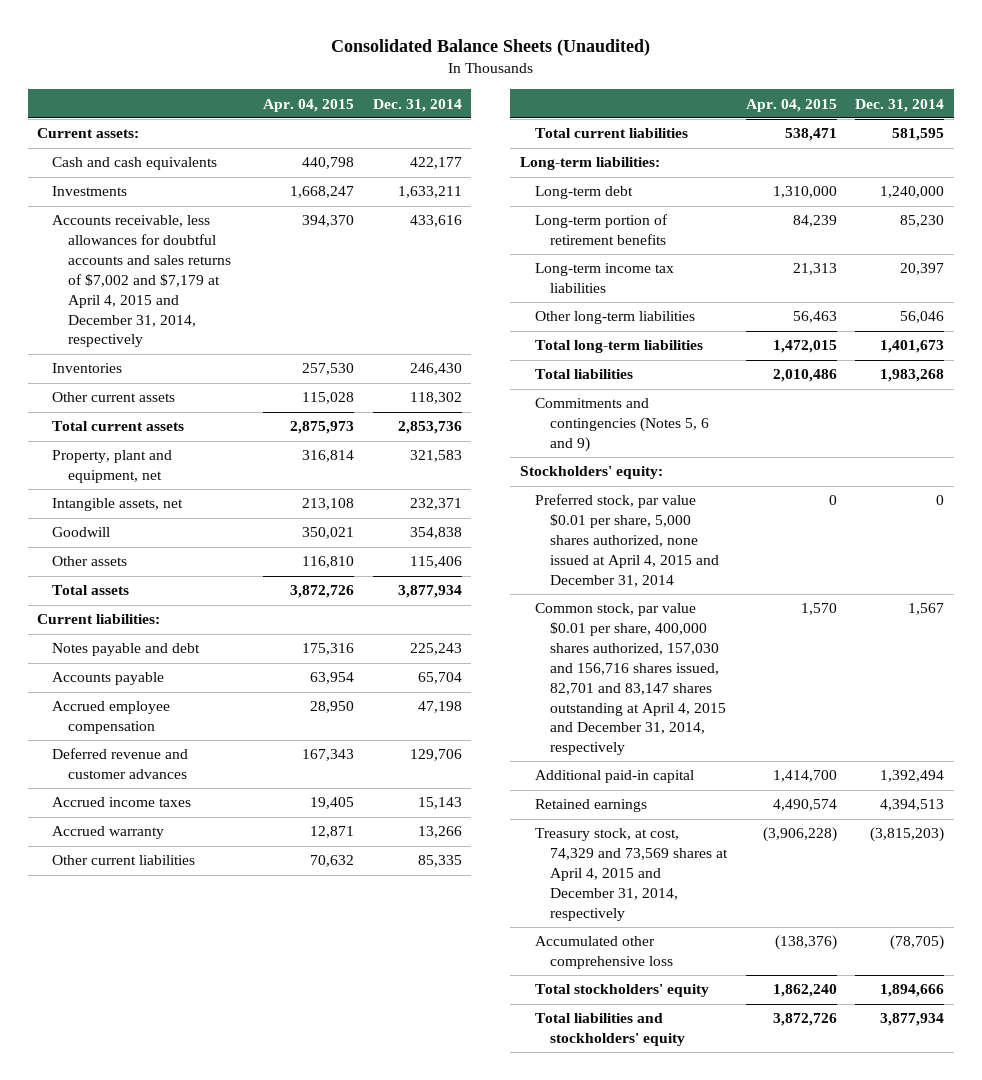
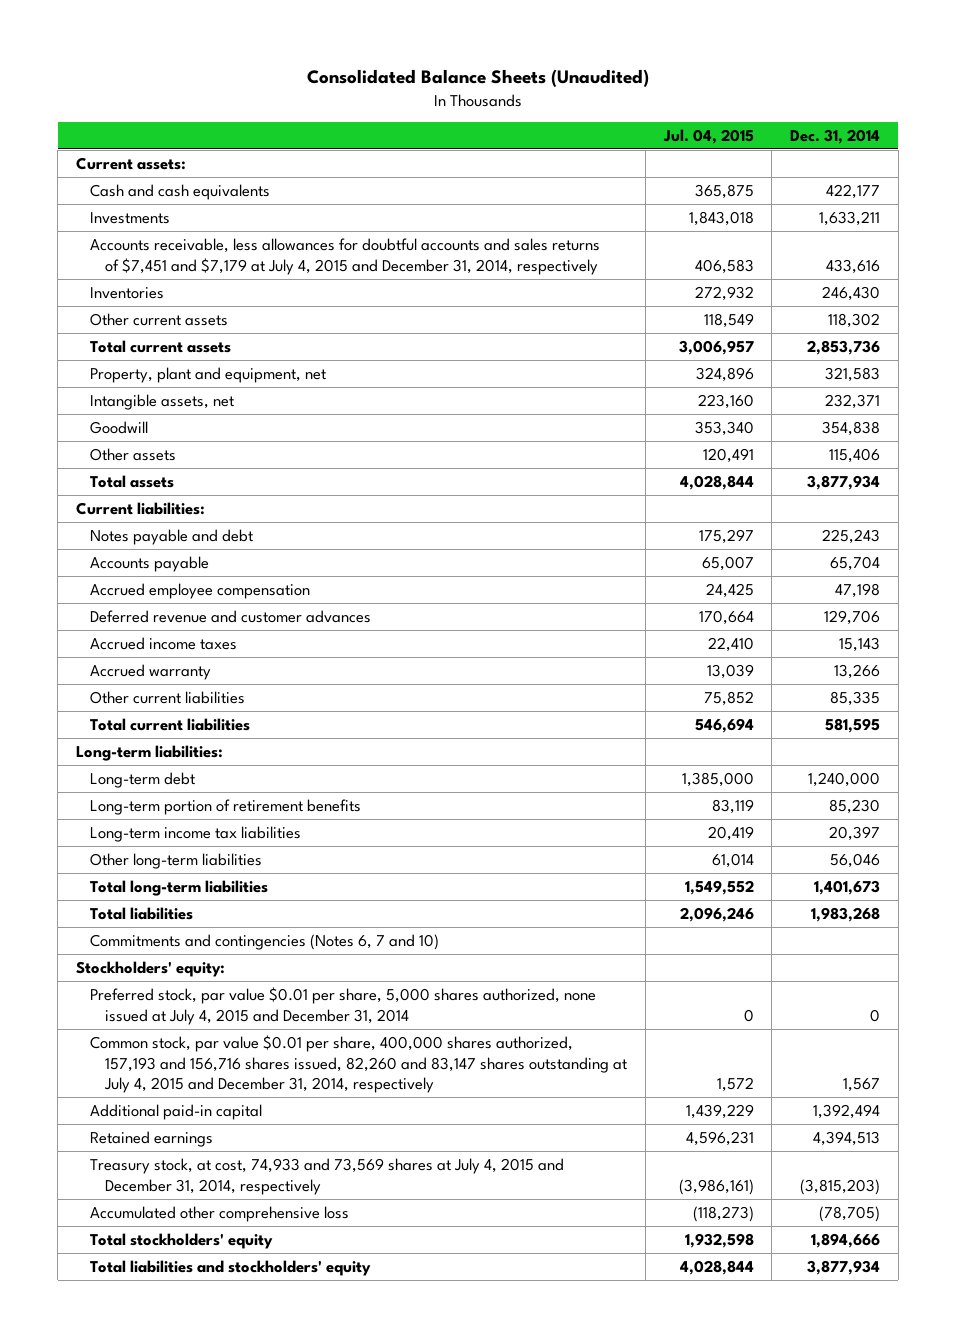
[263,98,355,112] Apr. 04, 2015 -> none
none -> [662,128,754,144] Jul. 04, 2015
[52,215,231,348] Accounts receivable, less allowances for doubtful accounts and sales returns of $7,002 and $7,179 at April 4, 2015 and December 31, 2014, respectively -> [90,237,601,275] Accounts receivable, less allowances for doubtful accounts and sales returns of $7,451 and $7,179 at July 4, 2015 and December 31, 2014, respectively
[534,398,710,453] Commitments and contingencies (Notes 5, 6 and 9) -> [90,933,440,950] Commitments and contingencies (Notes 6, 7 and 10)
[534,494,720,587] Preferred stock, par value $0.01 per share, 5,000 shares authorized, none issued at April 4, 2015 and December 31, 2014 -> [90,986,597,1025] Preferred stock, par value $0.01 per share, 5,000 shares authorized, none issued at July 4, 2015 and December 31, 2014
[534,603,727,756] Common stock, par value $0.01 per share, 400,000 shares authorized, 157,030 and 156,716 shares issued, 82,701 and 83,147 shares outstanding at April 4, 2015 and December 31, 2014, respectively -> [90,1034,627,1094] Common stock, par value $0.01 per share, 400,000 shares authorized, 157,193 and 156,716 shares issued, 82,260 and 83,147 shares outstanding at July 4, 2015 and December 31, 2014, respectively
[534,828,729,921] Treasury stock, at cost, 74,329 and 73,569 shares at April 4, 2015 and December 31, 2014, respectively -> [90,1157,565,1195] Treasury stock, at cost, 74,933 and 73,569 shares at July 4, 2015 and December 31, 2014, respectively

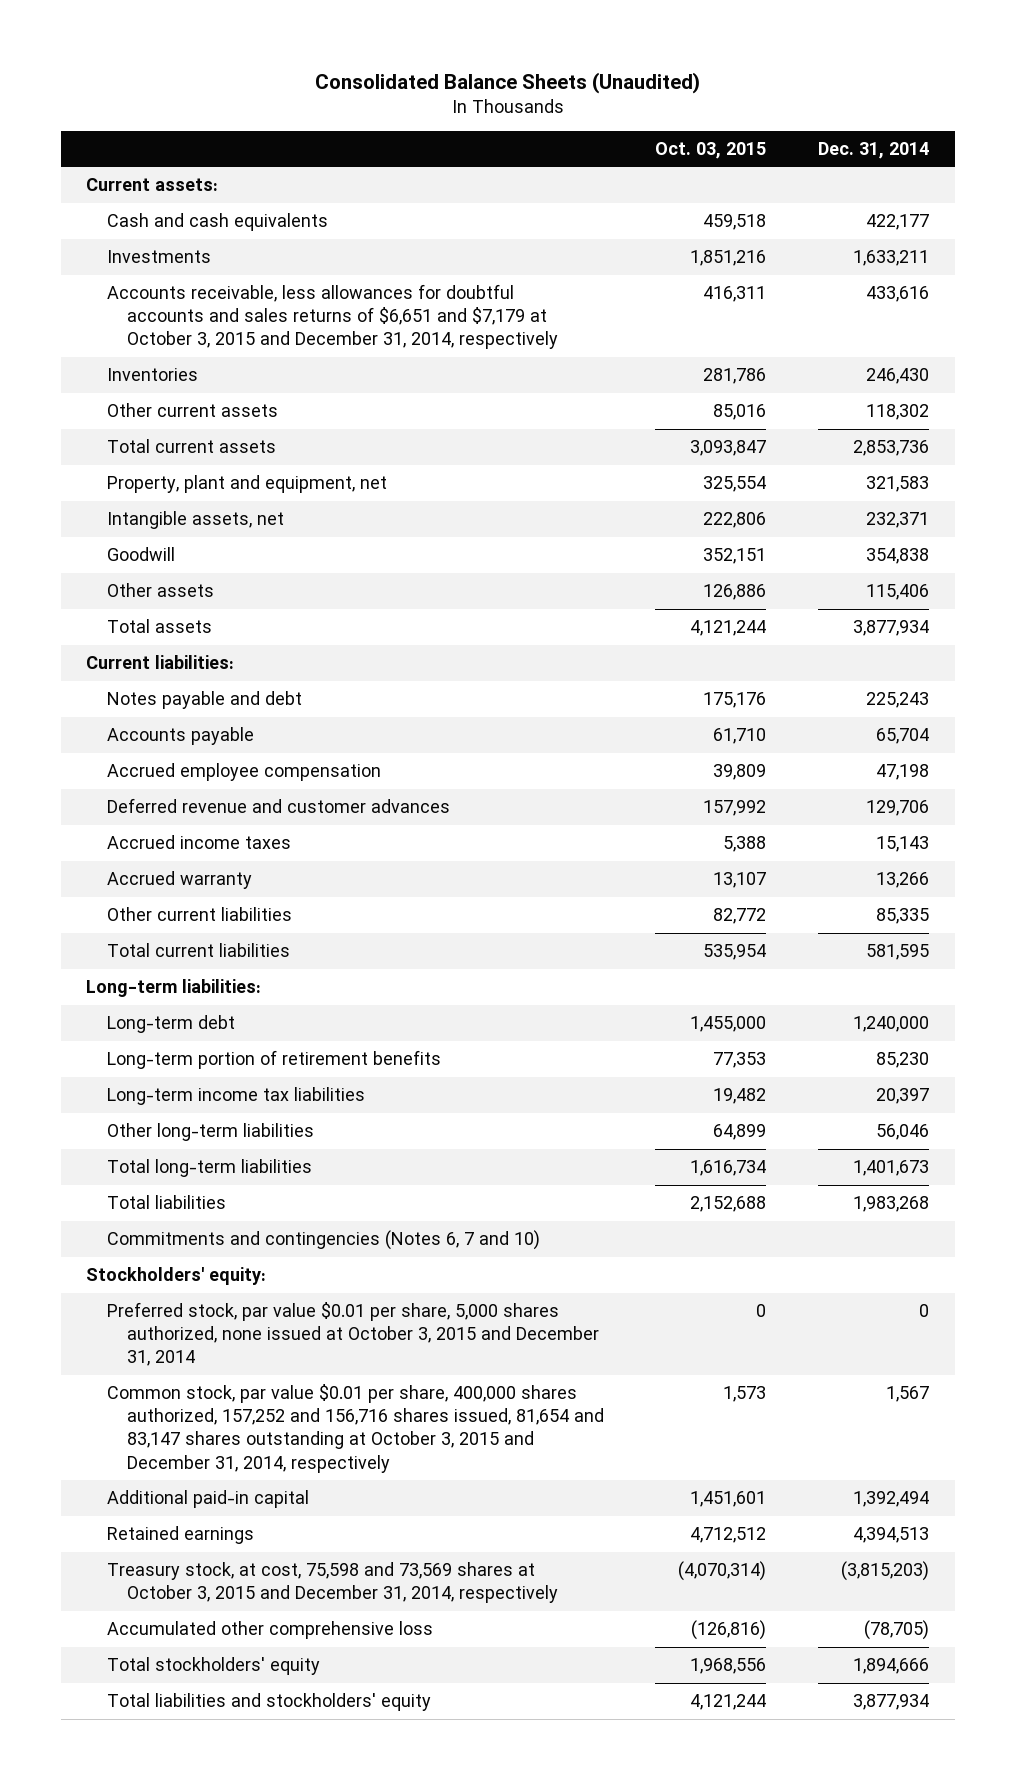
[662,128,754,144] Jul. 04, 2015 -> none
none -> [655,141,767,159] Oct. 03, 2015
[90,237,601,275] Accounts receivable, less allowances for doubtful accounts and sales returns of $7,451 and $7,179 at July 4, 2015 and December 31, 2014, respectively -> [106,284,558,350] Accounts receivable, less allowances for doubtful accounts and sales returns of $6,651 and $7,179 at October 3, 2015 and December 31, 2014, respectively
[90,986,597,1025] Preferred stock, par value $0.01 per share, 5,000 shares authorized, none issued at July 4, 2015 and December 31, 2014 -> [106,1302,599,1367] Preferred stock, par value $0.01 per share, 5,000 shares authorized, none issued at October 3, 2015 and December 31, 2014
[90,1034,627,1094] Common stock, par value $0.01 per share, 400,000 shares authorized, 157,193 and 156,716 shares issued, 82,260 and 83,147 shares outstanding at July 4, 2015 and December 31, 2014, respectively -> [106,1384,604,1473] Common stock, par value $0.01 per share, 400,000 shares authorized, 157,252 and 156,716 shares issued, 81,654 and 83,147 shares outstanding at October 3, 2015 and December 31, 2014, respectively
[90,1157,565,1195] Treasury stock, at cost, 74,933 and 73,569 shares at July 4, 2015 and December 31, 2014, respectively -> [106,1562,558,1604] Treasury stock, at cost, 75,598 and 73,569 shares at October 3, 2015 and December 31, 2014, respectively

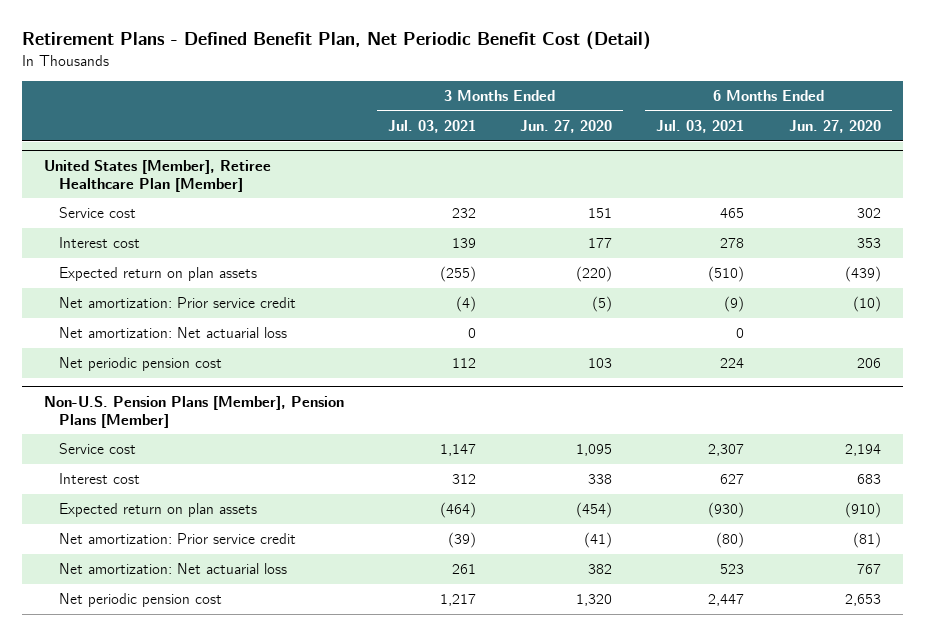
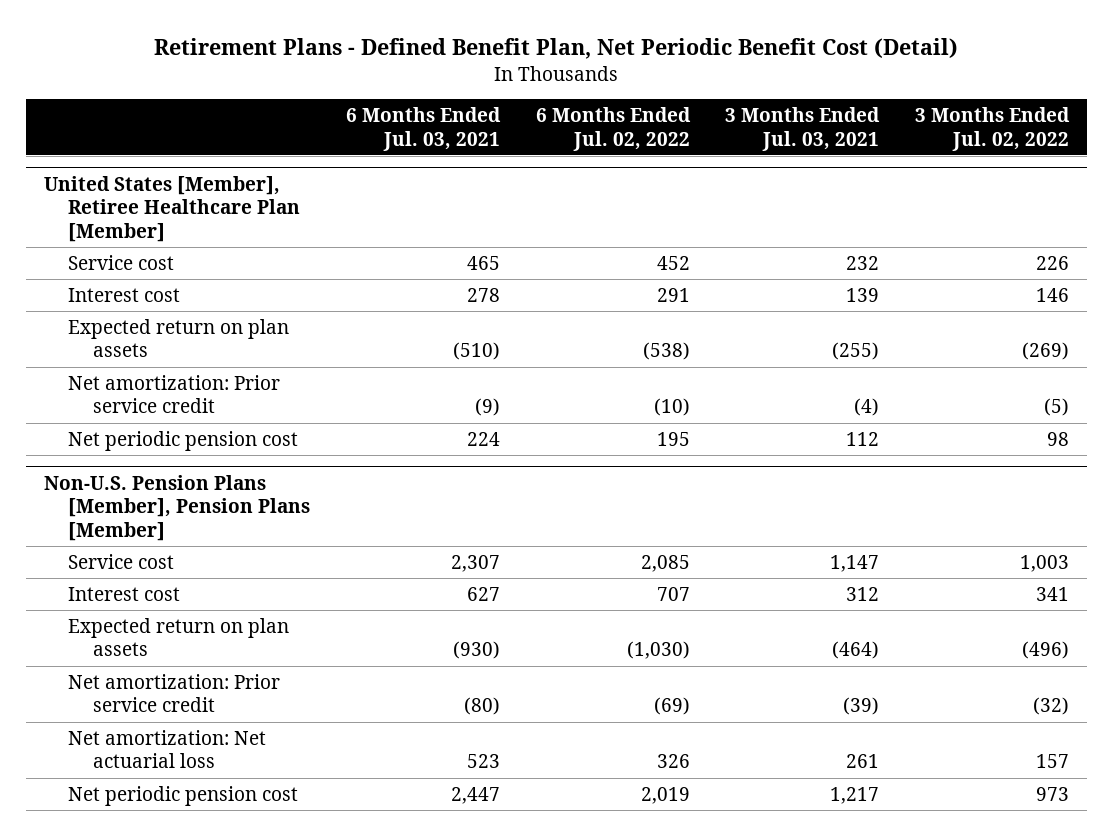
[520,119,613,133] Jun. 27, 2020 -> none
[788,119,881,133] Jun. 27, 2020 -> none
none -> [535,107,691,151] 6 Months Ended Jul. 02, 2022
none -> [914,107,1070,151] 3 Months Ended Jul. 02, 2022
[58,327,287,339] Net amortization: Net actuarial loss -> none

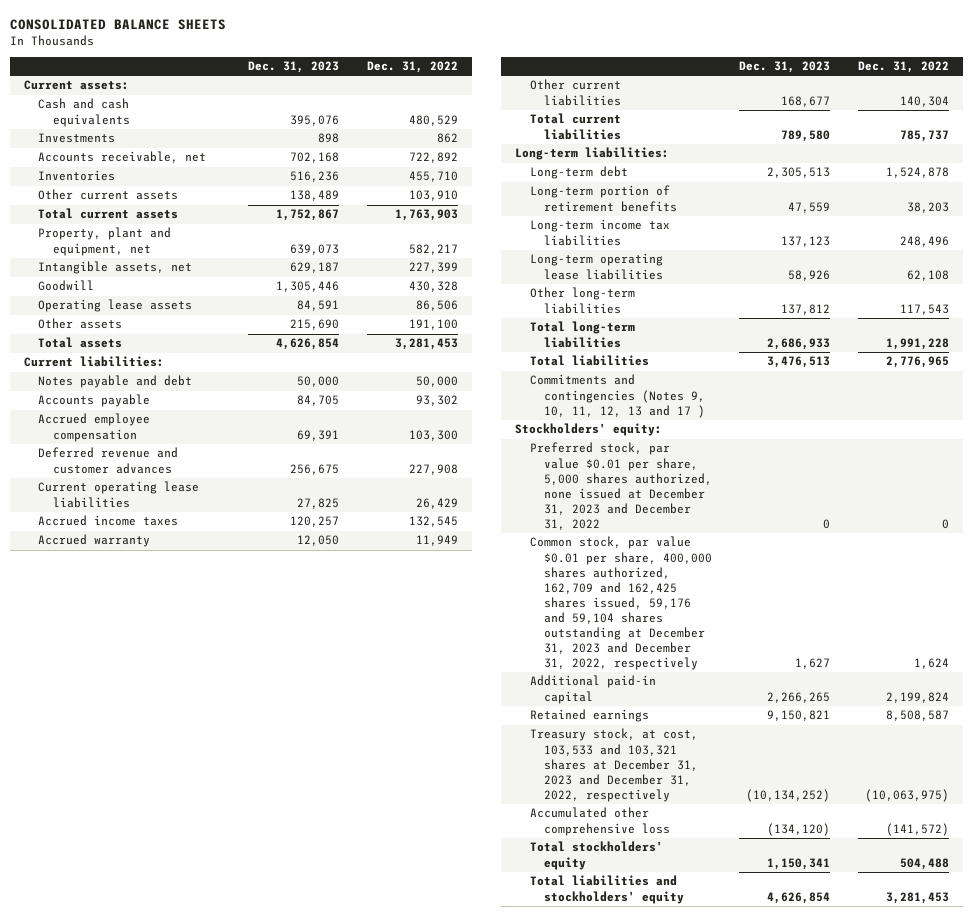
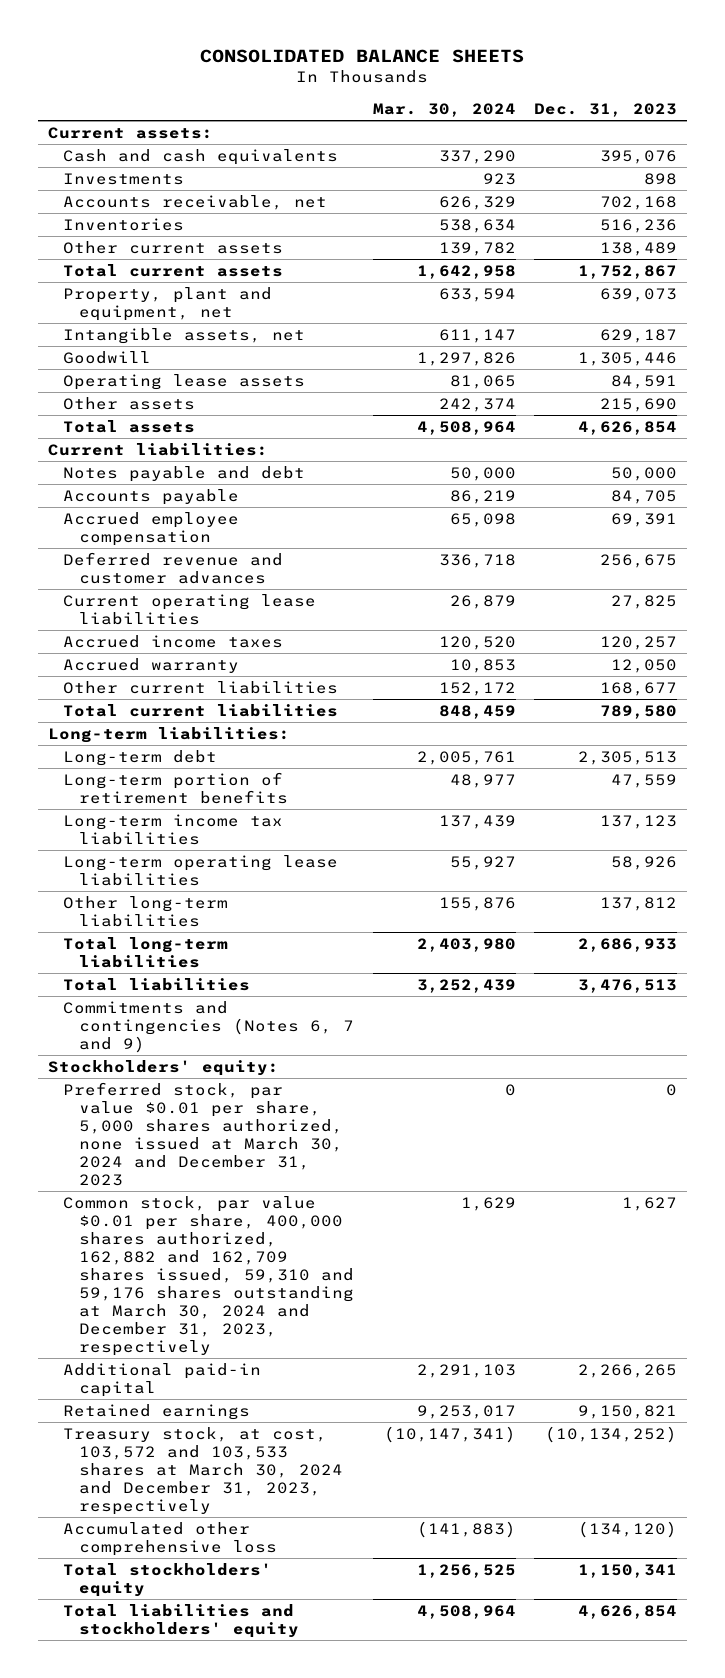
[366,61,458,74] Dec. 31, 2022 -> none
none -> [372,102,516,117] Mar. 30, 2024
[529,374,705,418] Commitments and contingencies (Notes 9, 10, 11, 12, 13 and 17 ) -> [63,1000,354,1053] Commitments and contingencies (Notes 6, 7 and 9)
[529,442,712,530] Preferred stock, par value $0.01 per share, 5,000 shares authorized, none issued at December 31, 2023 and December 31, 2022 -> [63,1081,343,1186] Preferred stock, par value $0.01 per share, 5,000 shares authorized, none issued at March 30, 2024 and December 31, 2023
[529,536,712,671] Common stock, par value $0.01 per share, 400,000 shares authorized, 162,709 and 162,425 shares issued, 59,176 and 59,104 shares outstanding at December 31, 2023 and December 31, 2022, respectively -> [63,1195,354,1356] Common stock, par value $0.01 per share, 400,000 shares authorized, 162,882 and 162,709 shares issued, 59,310 and 59,176 shares outstanding at March 30, 2024 and December 31, 2023, respectively
[529,728,698,802] Treasury stock, at cost, 103,533 and 103,321 shares at December 31, 2023 and December 31, 2022, respectively -> [63,1426,343,1515] Treasury stock, at cost, 103,572 and 103,533 shares at March 30, 2024 and December 31, 2023, respectively

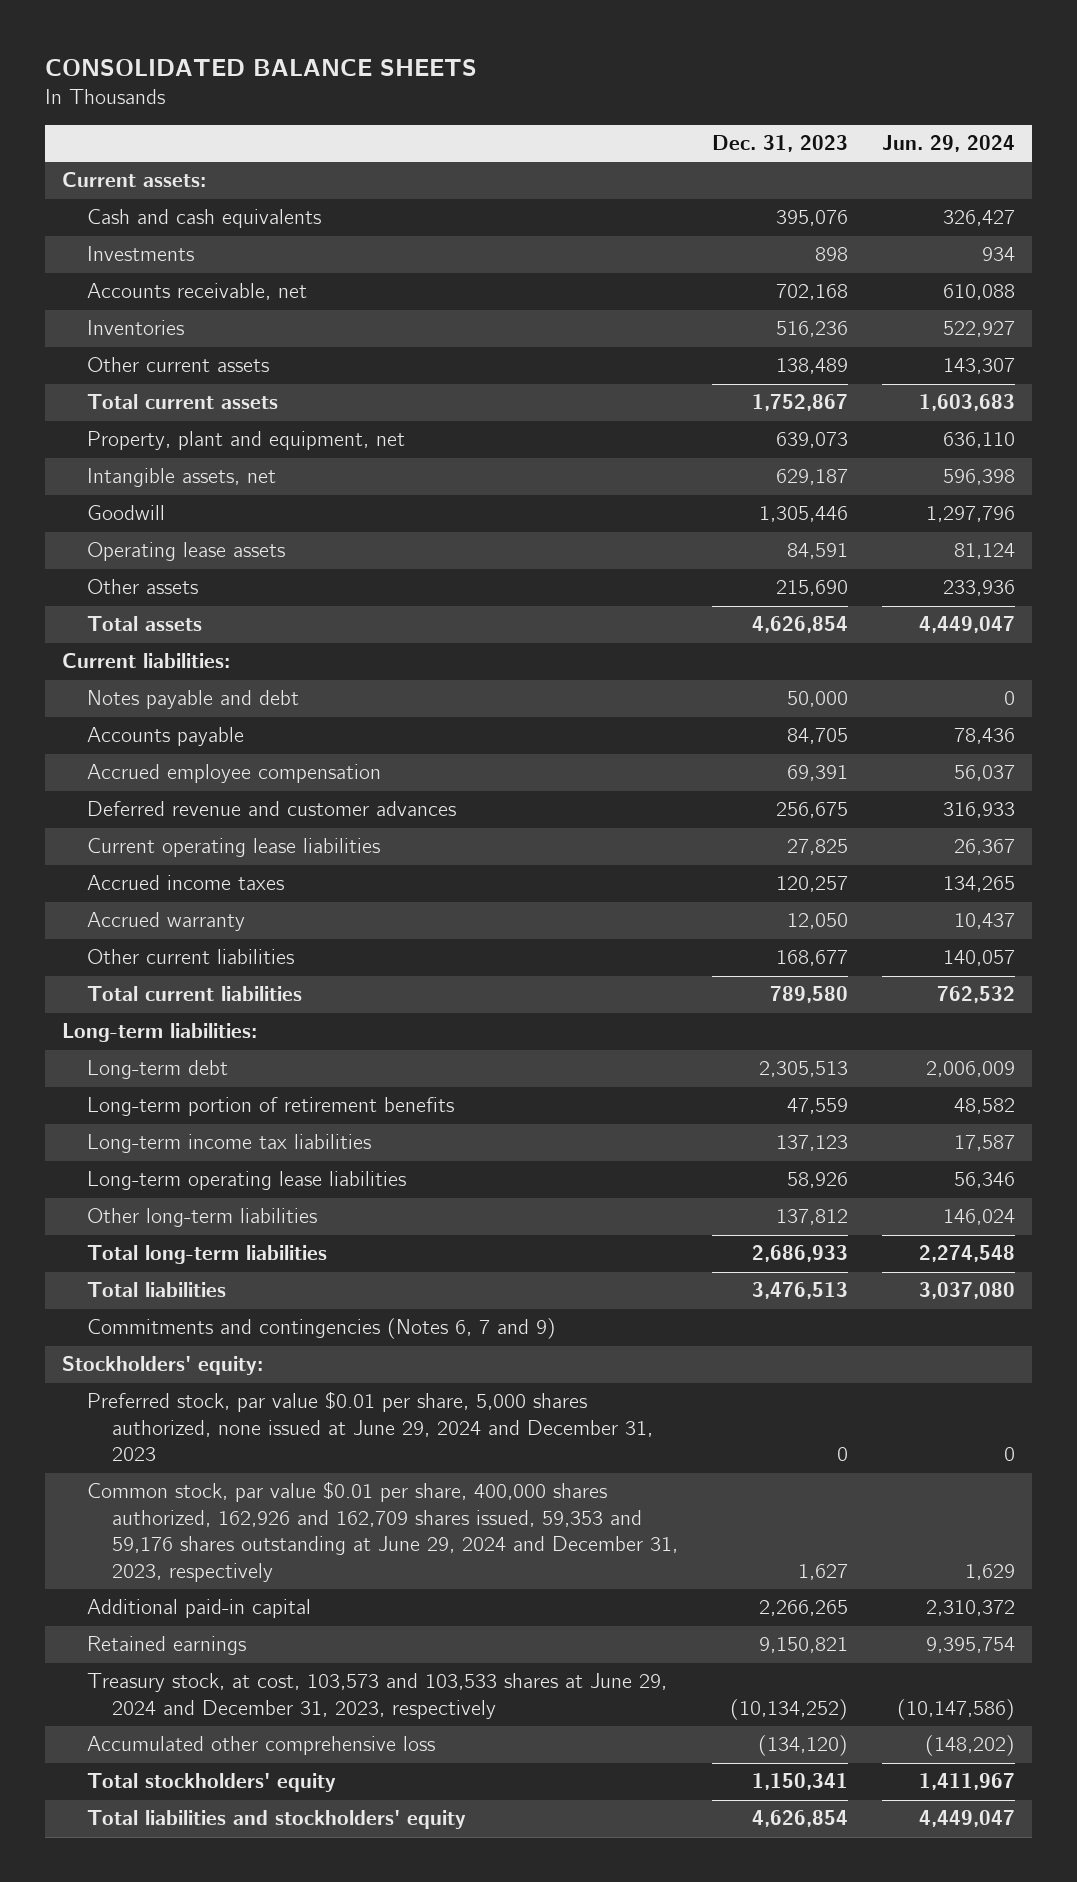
[372,102,516,117] Mar. 30, 2024 -> none
none -> [882,134,1016,152] Jun. 29, 2024
[63,1081,343,1186] Preferred stock, par value $0.01 per share, 5,000 shares authorized, none issued at March 30, 2024 and December 31, 2023 -> [86,1391,653,1462] Preferred stock, par value $0.01 per share, 5,000 shares authorized, none issued at June 29, 2024 and December 31, 2023
[63,1195,354,1356] Common stock, par value $0.01 per share, 400,000 shares authorized, 162,882 and 162,709 shares issued, 59,310 and 59,176 shares outstanding at March 30, 2024 and December 31, 2023, respectively -> [86,1481,678,1582] Common stock, par value $0.01 per share, 400,000 shares authorized, 162,926 and 162,709 shares issued, 59,353 and 59,176 shares outstanding at June 29, 2024 and December 31, 2023, respectively
[63,1426,343,1515] Treasury stock, at cost, 103,572 and 103,533 shares at March 30, 2024 and December 31, 2023, respectively -> [86,1673,667,1719] Treasury stock, at cost, 103,573 and 103,533 shares at June 29, 2024 and December 31, 2023, respectively

